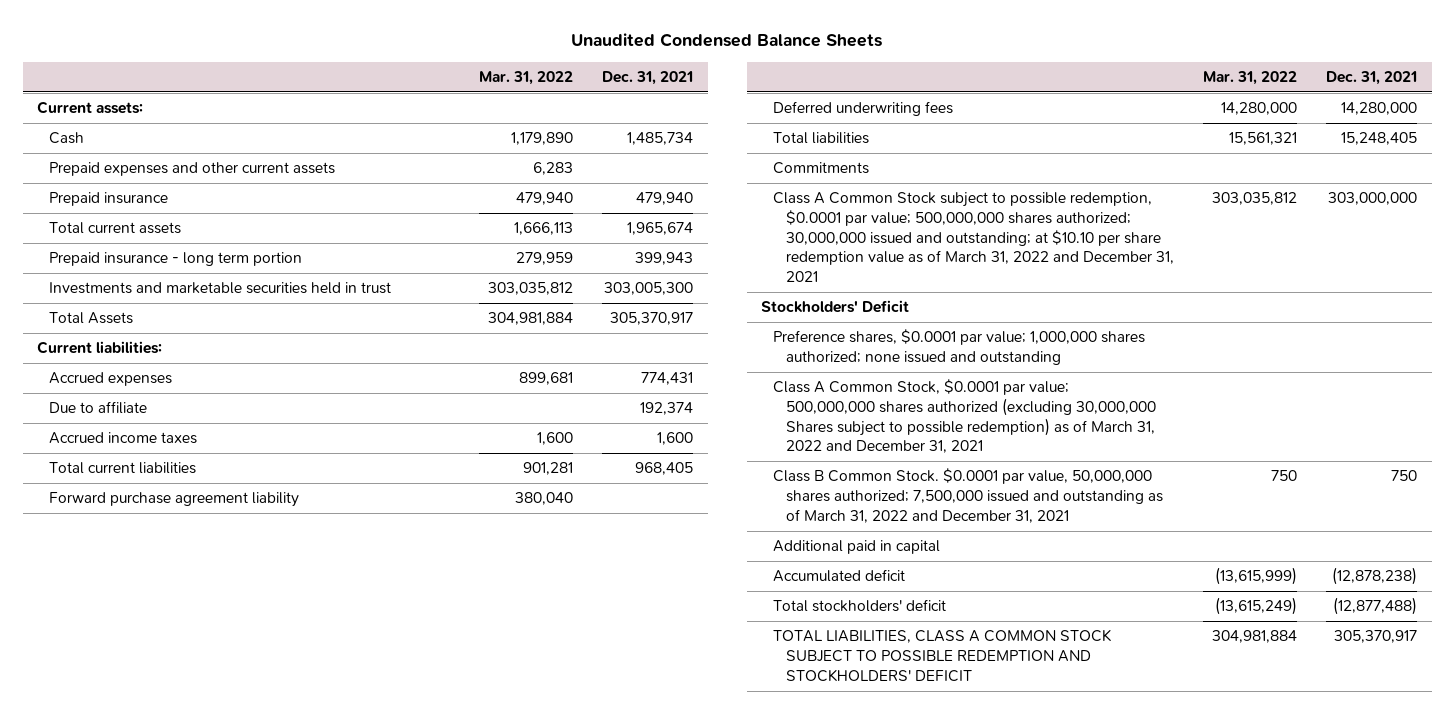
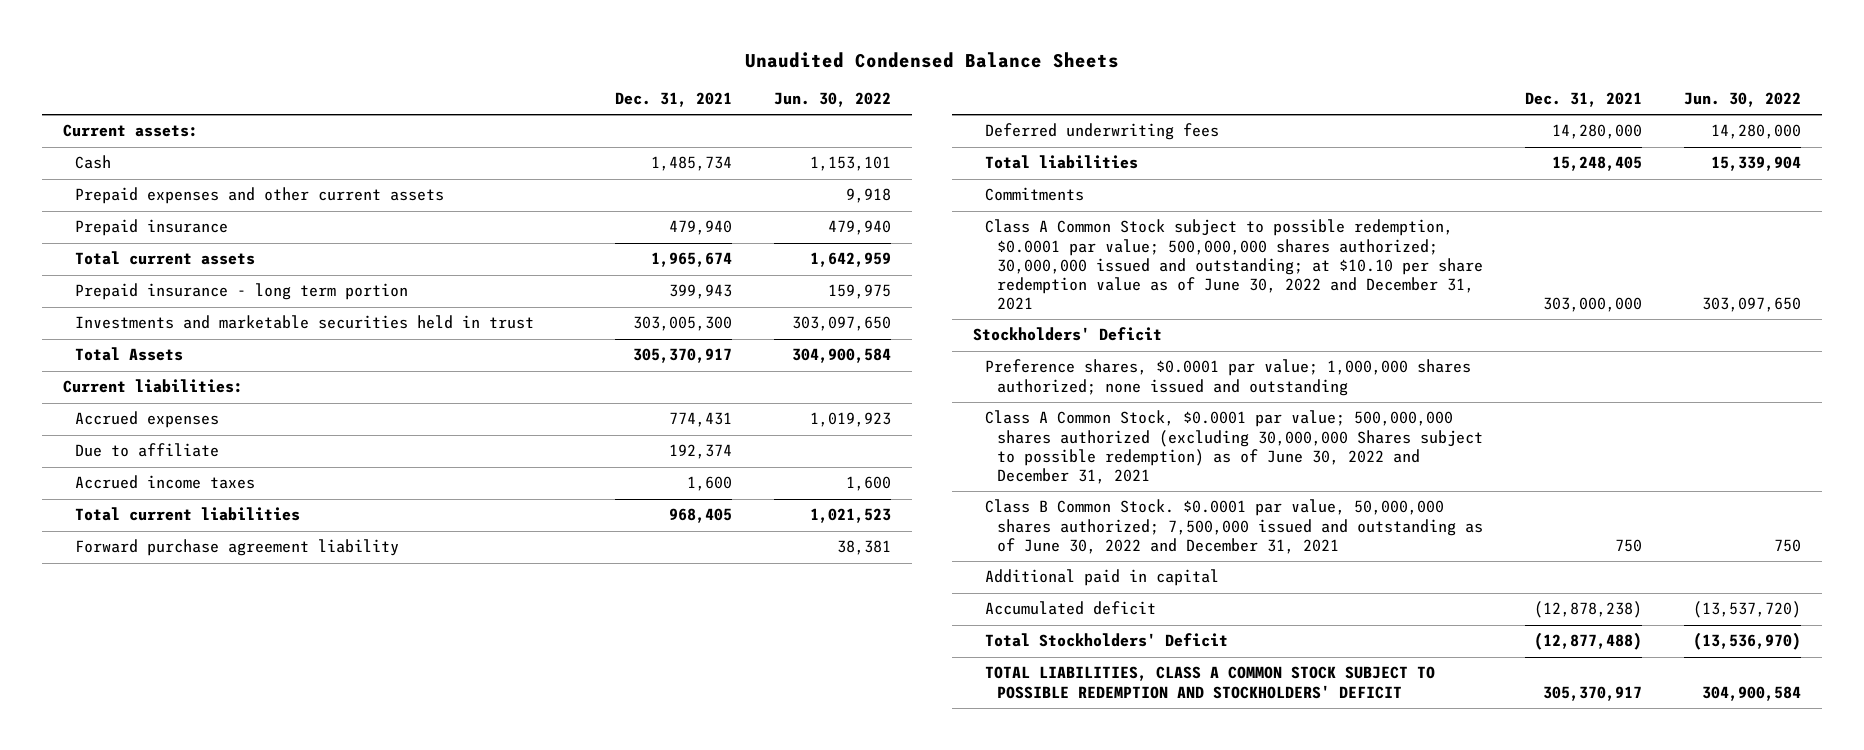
[479,71,574,86] Mar. 31, 2022 -> none
none -> [774,91,892,107] Jun. 30, 2022
[773,192,1174,283] Class A Common Stock subject to possible redemption, $0.0001 par value; 500,000,000 shares authorized; 30,000,000 issued and outstanding; at $10.10 per share redemption value as of March 31, 2022 and December 31, 2021 -> [984,219,1483,310] Class A Common Stock subject to possible redemption, $0.0001 par value; 500,000,000 shares authorized; 30,000,000 issued and outstanding; at $10.10 per share redemption value as of June 30, 2022 and December 31, 2021
[773,379,1156,454] Class A Common Stock, $0.0001 par value; 500,000,000 shares authorized (excluding 30,000,000 Shares subject to possible redemption) as of March 31, 2022 and December 31, 2021 -> [984,410,1483,484] Class A Common Stock, $0.0001 par value; 500,000,000 shares authorized (excluding 30,000,000 Shares subject to possible redemption) as of June 30, 2022 and December 31, 2021
[773,468,1163,523] Class B Common Stock. $0.0001 par value, 50,000,000 shares authorized; 7,500,000 issued and outstanding as of March 31, 2022 and December 31, 2021 -> [984,499,1483,554] Class B Common Stock. $0.0001 par value, 50,000,000 shares authorized; 7,500,000 issued and outstanding as of June 30, 2022 and December 31, 2021
[773,599,947,613] Total stockholders' deficit -> [984,633,1228,648] Total Stockholders' Deficit

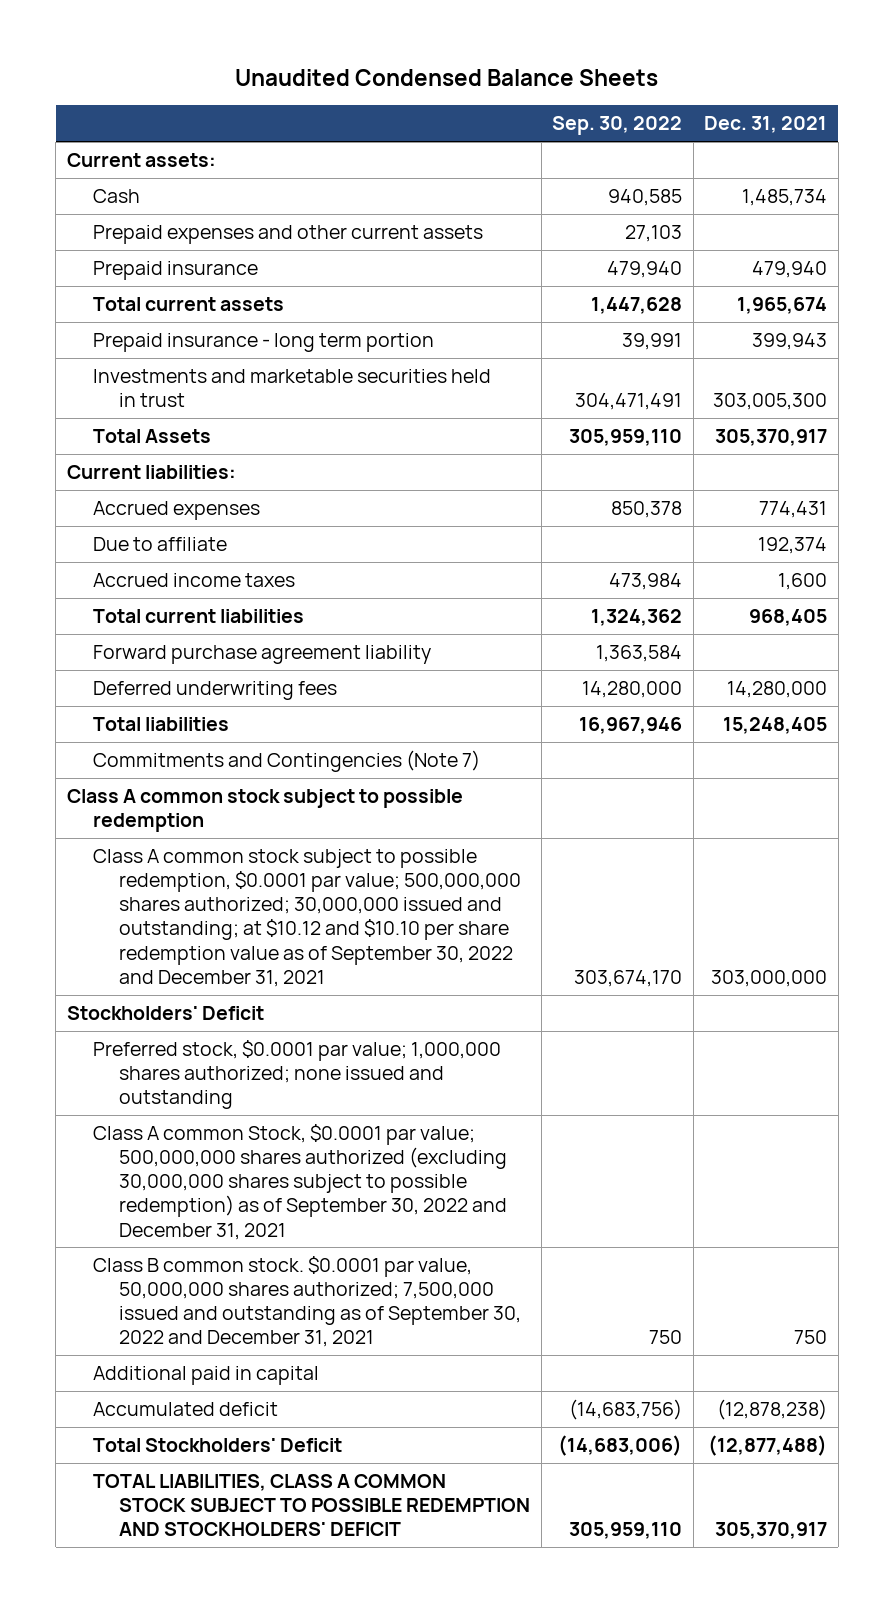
[774,91,892,107] Jun. 30, 2022 -> none
none -> [552,116,683,136] Sep. 30, 2022
[984,187,1084,202] Commitments -> [92,750,480,773] Commitments and Contingencies (Note 7)
none -> [66,789,463,833] Class A common stock subject to possible redemption
[984,219,1483,310] Class A Common Stock subject to possible redemption, $0.0001 par value; 500,000,000 shares authorized; 30,000,000 issued and outstanding; at $10.10 per share redemption value as of June 30, 2022 and December 31, 2021 -> [92,849,522,987] Class A common stock subject to possible redemption, $0.0001 par value; 500,000,000 shares authorized; 30,000,000 issued and outstanding; at $10.12 and $10.10 per share redemption value as of September 30, 2022 and December 31, 2021
[984,359,1471,396] Preference shares, $0.0001 par value; 1,000,000 shares authorized; none issued and outstanding -> [92,1040,501,1110] Preferred stock, $0.0001 par value; 1,000,000 shares authorized; none issued and outstanding
[984,410,1483,484] Class A Common Stock, $0.0001 par value; 500,000,000 shares authorized (excluding 30,000,000 Shares subject to possible redemption) as of June 30, 2022 and December 31, 2021 -> [92,1124,508,1240] Class A common Stock, $0.0001 par value; 500,000,000 shares authorized (excluding 30,000,000 shares subject to possible redemption) as of September 30, 2022 and December 31, 2021
[984,499,1483,554] Class B Common Stock. $0.0001 par value, 50,000,000 shares authorized; 7,500,000 issued and outstanding as of June 30, 2022 and December 31, 2021 -> [92,1256,522,1348] Class B common stock. $0.0001 par value, 50,000,000 shares authorized; 7,500,000 issued and outstanding as of September 30, 2022 and December 31, 2021

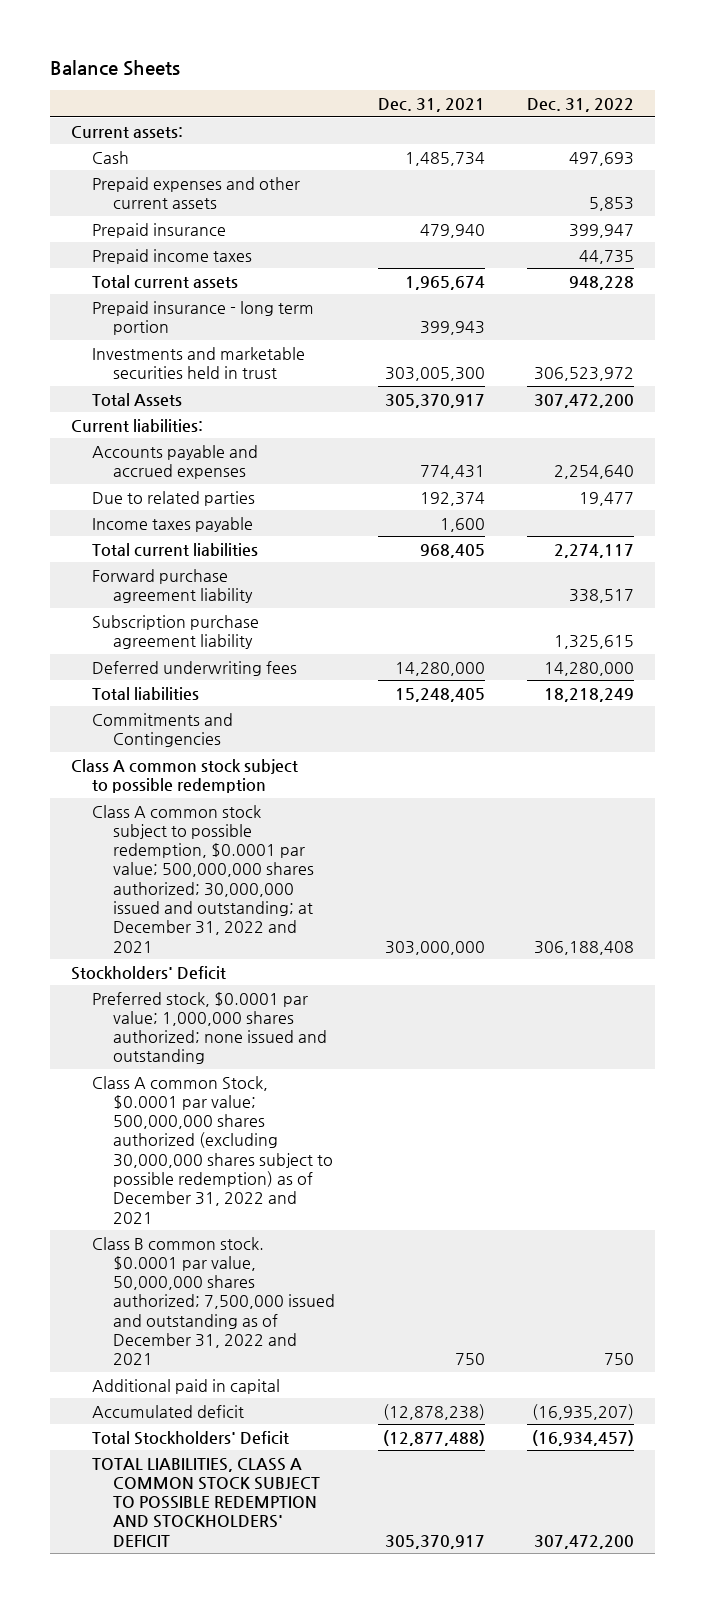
[234,68,658,86] Unaudited Condensed Balance Sheets -> [49,60,180,77] Balance Sheets
[552,116,683,136] Sep. 30, 2022 -> none
none -> [526,97,634,112] Dec. 31, 2022
none -> [92,248,253,264] Prepaid income taxes
[92,501,260,521] Accrued expenses -> [92,444,259,479] Accounts payable and accrued expenses
[92,537,227,552] Due to affiliate -> [92,490,256,506] Due to related parties
[92,573,295,588] Accrued income taxes -> [92,516,254,532] Income taxes payable
none -> [92,614,260,649] Subscription purchase agreement liability
[92,750,480,773] Commitments and Contingencies (Note 7) -> [92,712,234,747] Commitments and Contingencies
[92,849,522,987] Class A common stock subject to possible redemption, $0.0001 par value; 500,000,000 shares authorized; 30,000,000 issued and outstanding; at $10.12 and $10.10 per share redemption value as of September 30, 2022 and December 31, 2021 -> [92,804,315,953] Class A common stock subject to possible redemption, $0.0001 par value; 500,000,000 shares authorized; 30,000,000 issued and outstanding; at December 31, 2022 and 2021
[92,1124,508,1240] Class A common Stock, $0.0001 par value; 500,000,000 shares authorized (excluding 30,000,000 shares subject to possible redemption) as of September 30, 2022 and December 31, 2021 -> [92,1075,334,1224] Class A common Stock, $0.0001 par value; 500,000,000 shares authorized (excluding 30,000,000 shares subject to possible redemption) as of December 31, 2022 and 2021
[92,1256,522,1348] Class B common stock. $0.0001 par value, 50,000,000 shares authorized; 7,500,000 issued and outstanding as of September 30, 2022 and December 31, 2021 -> [92,1236,336,1366] Class B common stock. $0.0001 par value, 50,000,000 shares authorized; 7,500,000 issued and outstanding as of December 31, 2022 and 2021

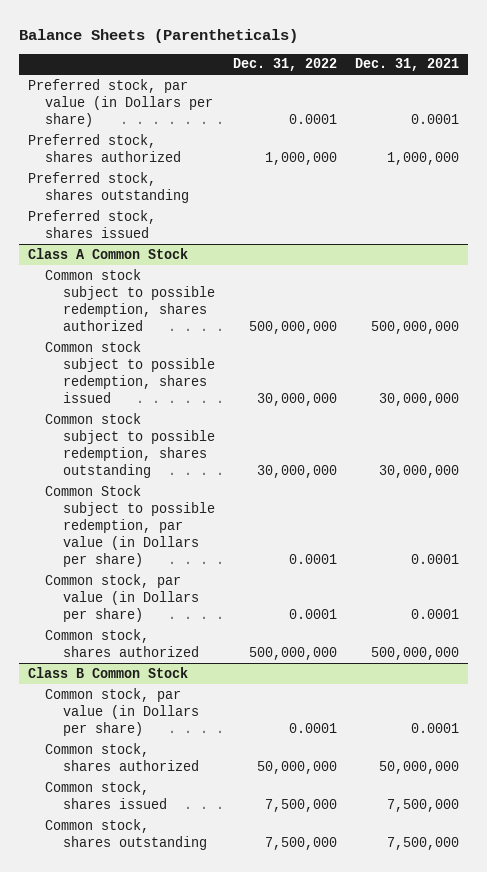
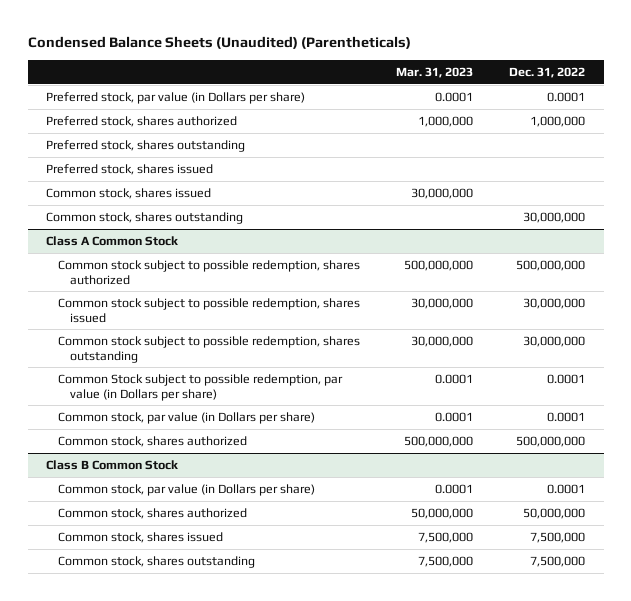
[19,29,299,44] Balance Sheets (Parentheticals) -> [27,36,411,50] Condensed Balance Sheets (Unaudited) (Parentheticals)
[354,58,459,72] Dec. 31, 2021 -> none
none -> [396,67,474,79] Mar. 31, 2023
none -> [45,187,211,199] Common stock, shares issued
none -> [45,211,243,224] Common stock, shares outstanding

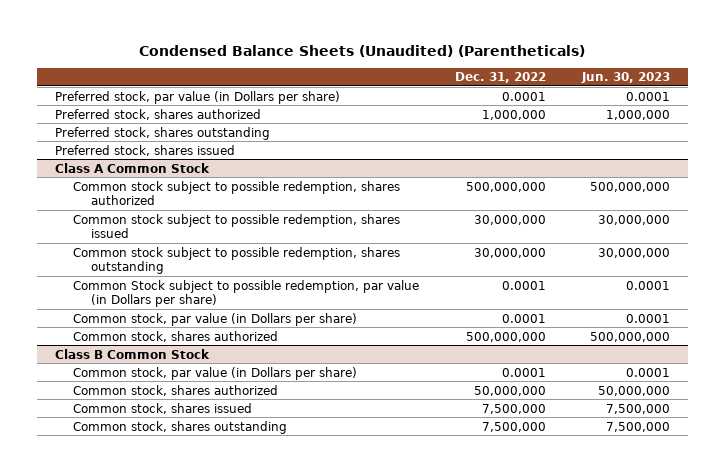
[396,67,474,79] Mar. 31, 2023 -> none
none -> [580,72,670,84] Jun. 30, 2023
[45,187,211,199] Common stock, shares issued -> none
[45,211,243,224] Common stock, shares outstanding -> none

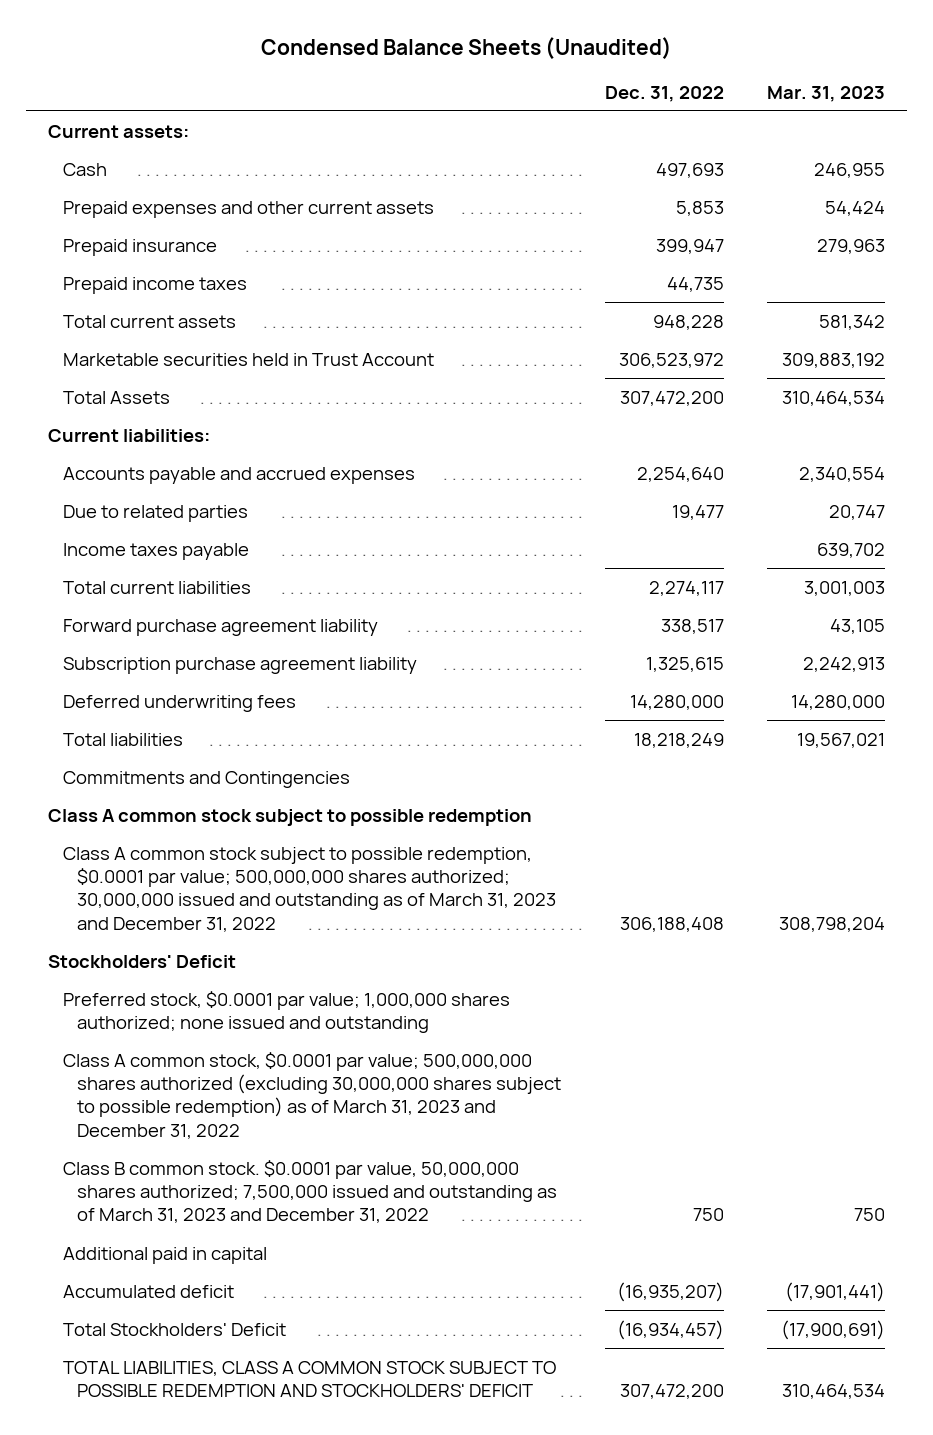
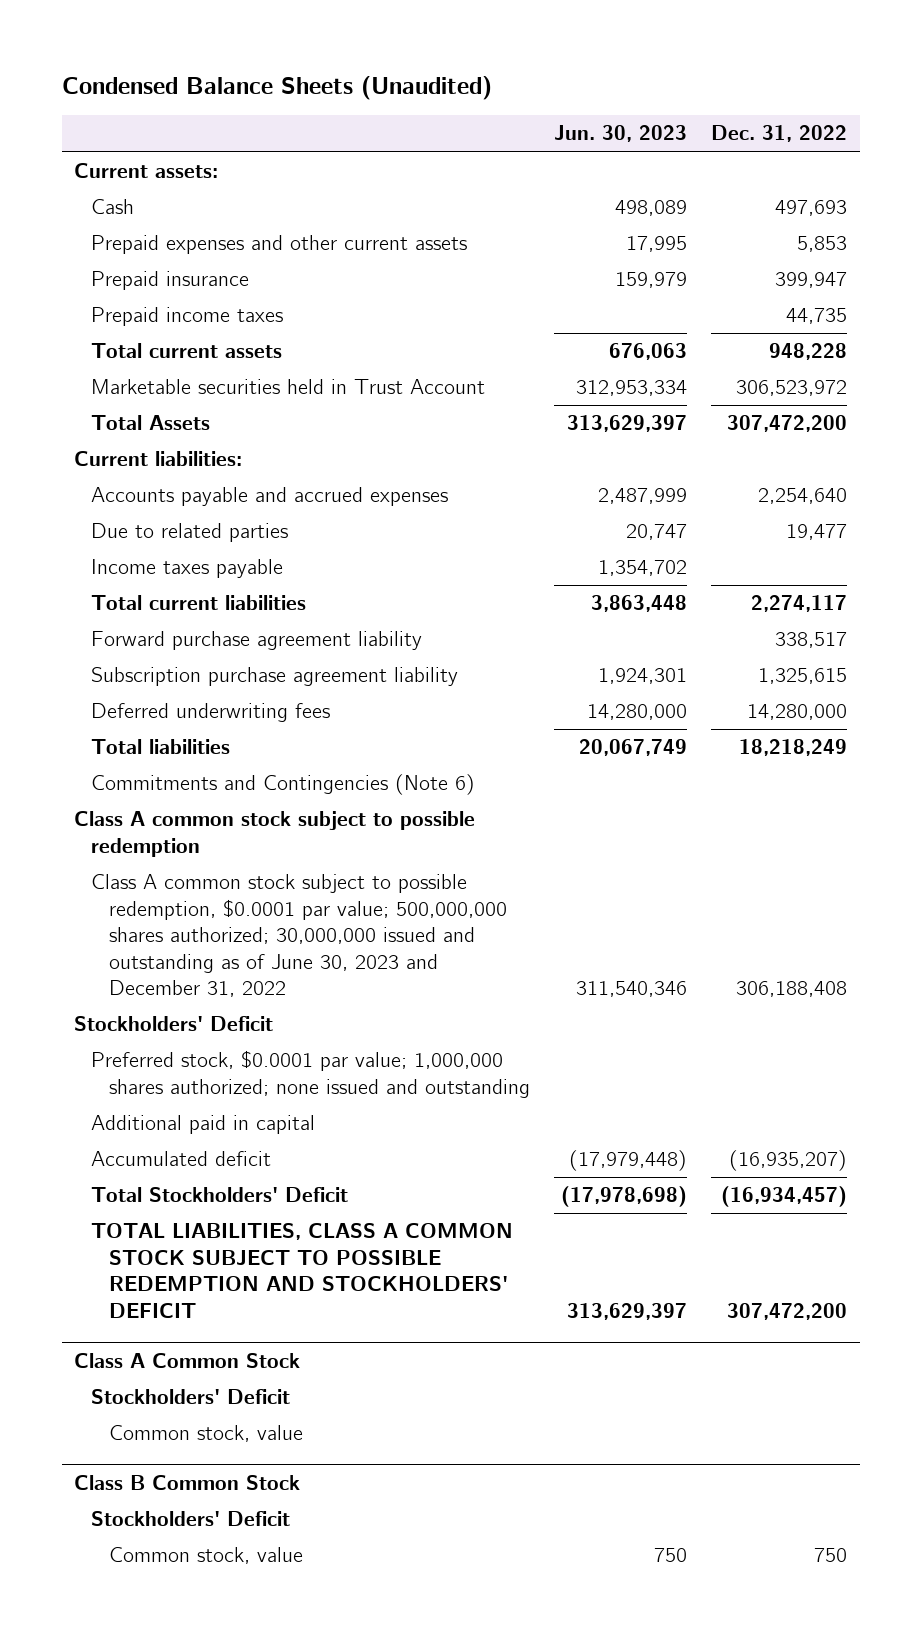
[767,85,886,102] Mar. 31, 2023 -> none
none -> [554,125,688,143] Jun. 30, 2023
[62,770,350,788] Commitments and Contingencies -> [91,774,476,796] Commitments and Contingencies (Note 6)
[62,846,557,932] Class A common stock subject to possible redemption, $0.0001 par value; 500,000,000 shares authorized; 30,000,000 issued and outstanding as of March 31, 2023 and December 31, 2022 -> [91,874,507,997] Class A common stock subject to possible redemption, $0.0001 par value; 500,000,000 shares authorized; 30,000,000 issued and outstanding as of June 30, 2023 and December 31, 2022
[62,1051,562,1139] Class A common stock, $0.0001 par value; 500,000,000 shares authorized (excluding 30,000,000 shares subject to possible redemption) as of March 31, 2023 and December 31, 2022 -> none
[62,1159,558,1224] Class B common stock. $0.0001 par value, 50,000,000 shares authorized; 7,500,000 issued and outstanding as of March 31, 2023 and December 31, 2022 -> none
none -> [74,1352,301,1368] Class A Common Stock
none -> [91,1389,291,1405] Stockholders' Deficit
none -> [108,1425,303,1443] Common stock, value
none -> [74,1474,301,1490] Class B Common Stock
none -> [91,1511,291,1527] Stockholders' Deficit
none -> [108,1547,303,1565] Common stock, value

